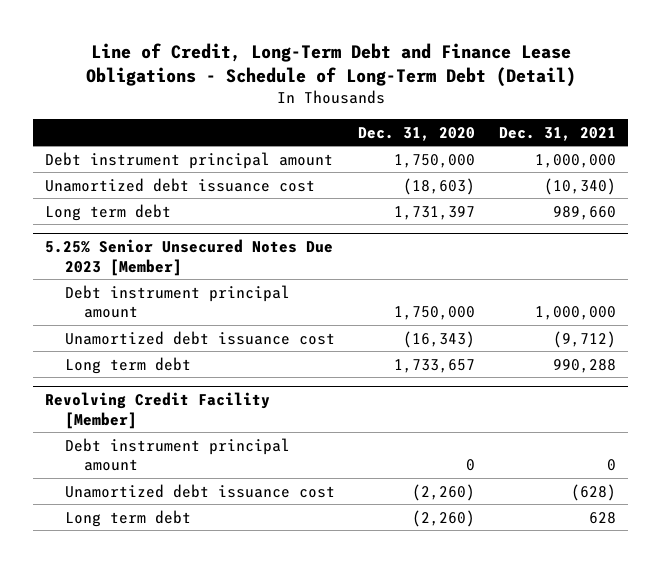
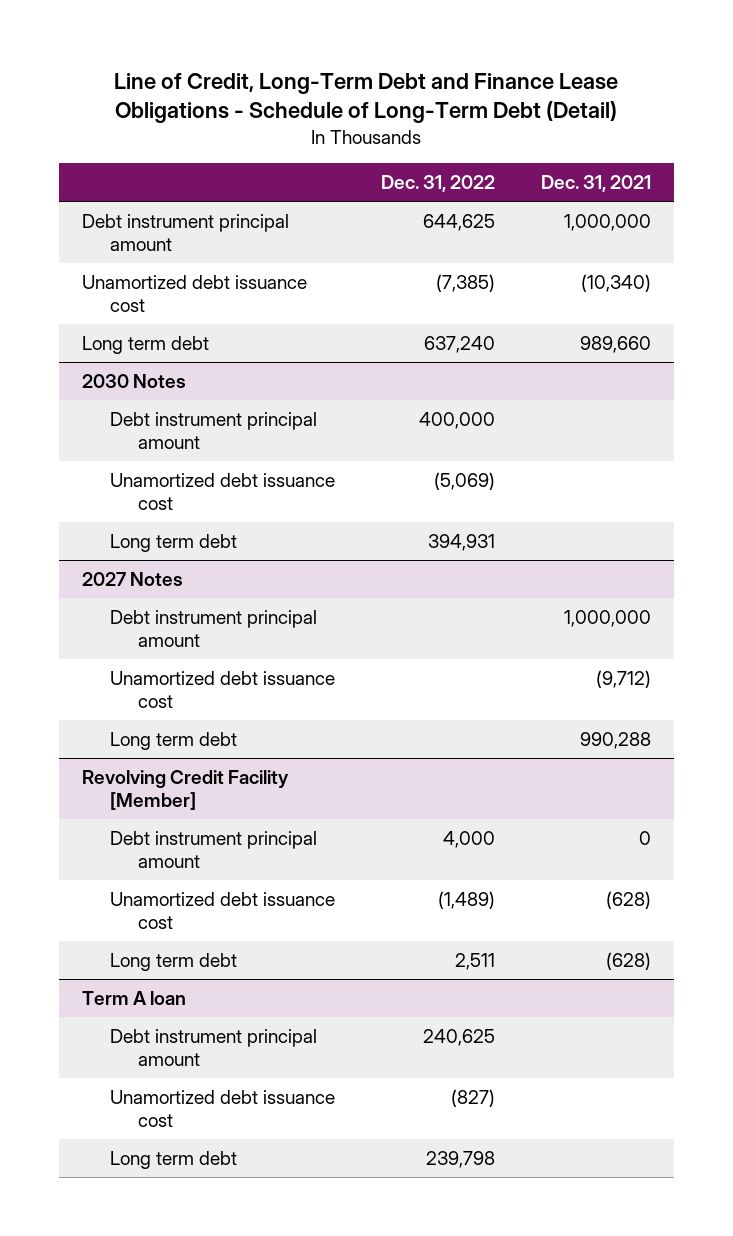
[358,126,476,141] Dec. 31, 2020 -> none
none -> [380,175,495,193] Dec. 31, 2022
[45,239,334,276] 5.25% Senior Unsecured Notes Due 2023 [Member] -> none
none -> [81,374,186,389] 2030 Notes
none -> [109,412,317,450] Debt instrument principal amount
none -> [109,473,335,511] Unamortized debt issuance cost
none -> [109,534,237,553] Long term debt
none -> [81,572,183,587] 2027 Notes
[589,511,617,524] 628 -> [606,952,652,971] (628)
none -> [81,991,186,1006] Term A loan
none -> [109,1029,317,1067] Debt instrument principal amount
none -> [109,1090,335,1128] Unamortized debt issuance cost
none -> [109,1151,237,1170] Long term debt

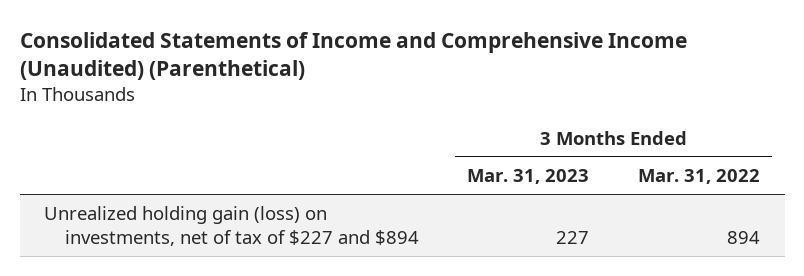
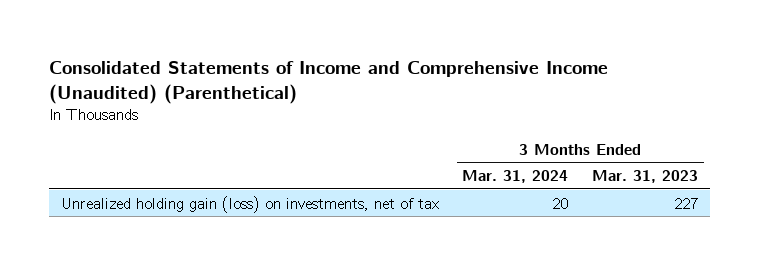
[638,169,761,185] Mar. 31, 2022 -> none
none -> [462,170,569,184] Mar. 31, 2024
[44,206,419,247] Unrealized holding gain (loss) on investments, net of tax of $227 and $894 -> [60,195,439,213] Unrealized holding gain (loss) on investments, net of tax

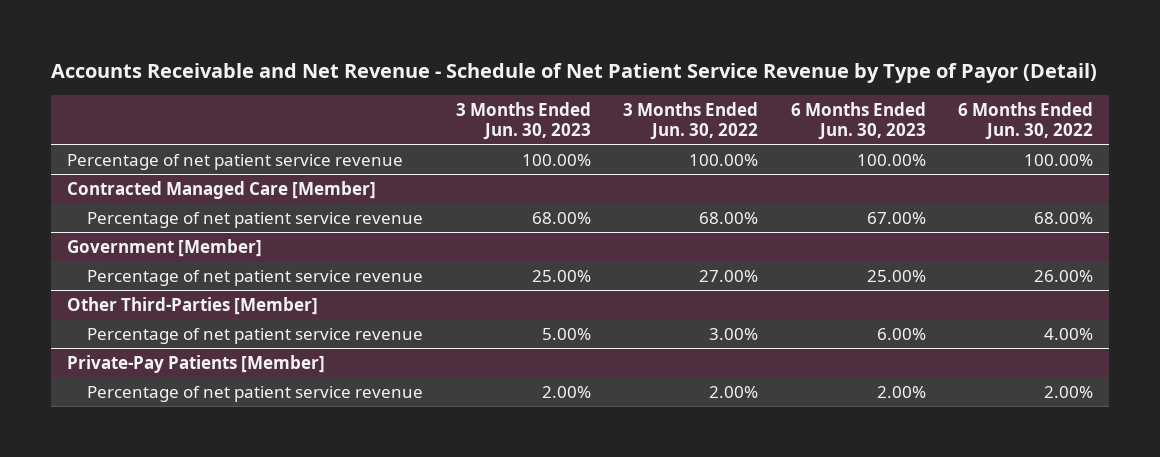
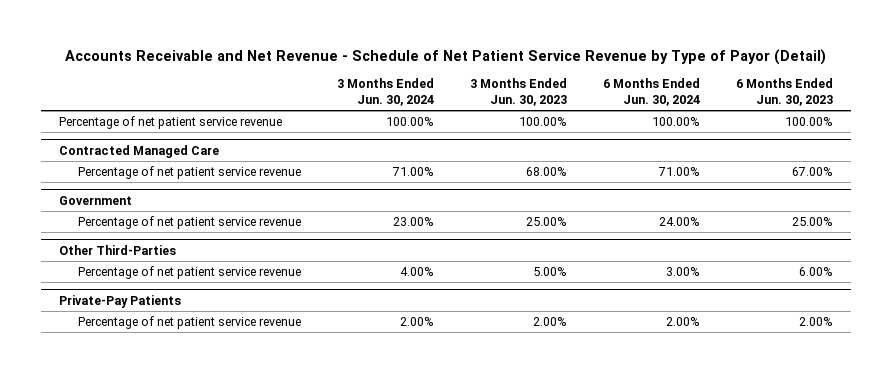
[623,101,759,140] 3 Months Ended Jun. 30, 2022 -> none
[957,101,1093,140] 6 Months Ended Jun. 30, 2022 -> none
none -> [336,78,434,107] 3 Months Ended Jun. 30, 2024
none -> [602,78,700,107] 6 Months Ended Jun. 30, 2024
[67,180,377,199] Contracted Managed Care [Member] -> [59,144,220,158] Contracted Managed Care
[67,238,263,257] Government [Member] -> [59,195,133,205] Government
[67,296,319,315] Other Third-Parties [Member] -> [59,244,177,255] Other Third-Parties
[67,354,326,373] Private-Pay Patients [Member] -> [59,294,182,308] Private-Pay Patients

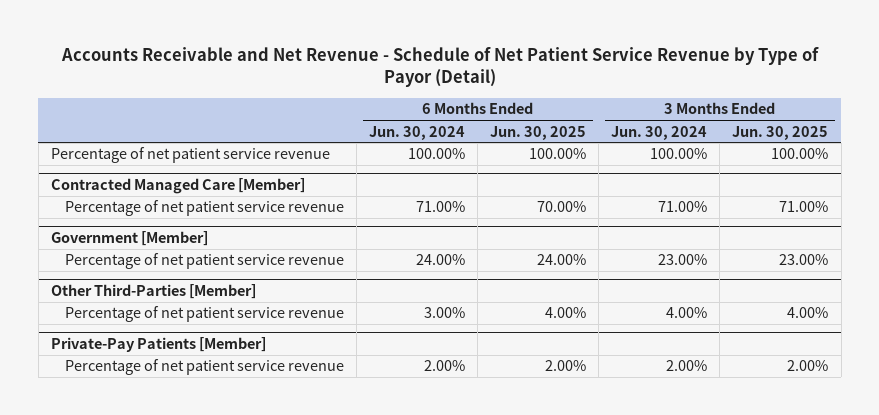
[469,78,567,107] 3 Months Ended Jun. 30, 2023 -> none
[735,78,833,107] 6 Months Ended Jun. 30, 2023 -> none
none -> [490,125,587,140] Jun. 30, 2025
none -> [732,125,829,140] Jun. 30, 2025
[59,144,220,158] Contracted Managed Care -> [50,178,305,195] Contracted Managed Care [Member]
[59,195,133,205] Government -> [50,231,208,247] Government [Member]
[59,244,177,255] Other Third-Parties -> [50,284,256,300] Other Third-Parties [Member]
[59,294,182,308] Private-Pay Patients -> [50,337,266,353] Private-Pay Patients [Member]

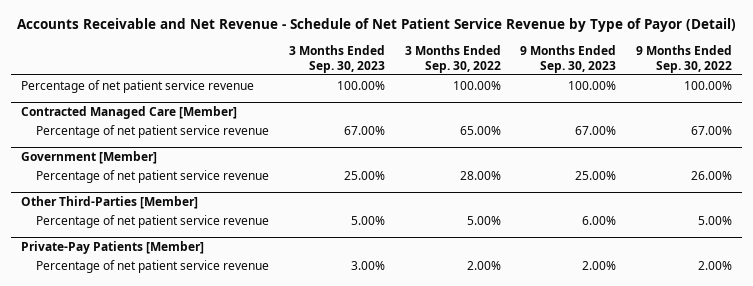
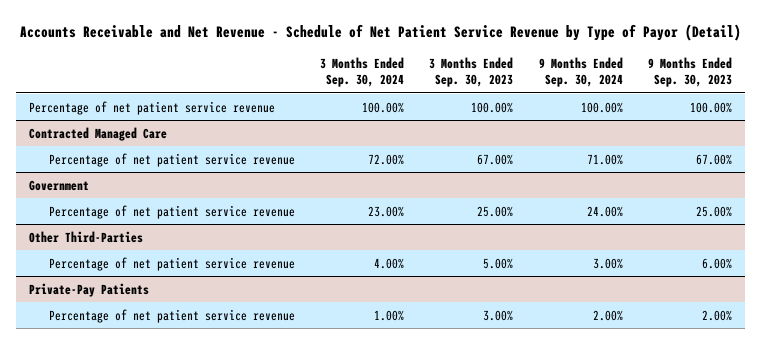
[404,45,501,73] 3 Months Ended Sep. 30, 2022 -> none
[636,45,733,73] 9 Months Ended Sep. 30, 2022 -> none
none -> [320,56,405,88] 3 Months Ended Sep. 30, 2024
none -> [538,56,623,88] 9 Months Ended Sep. 30, 2024
[20,105,237,119] Contracted Managed Care [Member] -> [29,126,168,141] Contracted Managed Care
[20,150,157,164] Government [Member] -> [29,179,90,191] Government
[20,195,198,209] Other Third-Parties [Member] -> [29,230,144,243] Other Third-Parties
[20,240,204,254] Private-Pay Patients [Member] -> [29,282,150,297] Private-Pay Patients

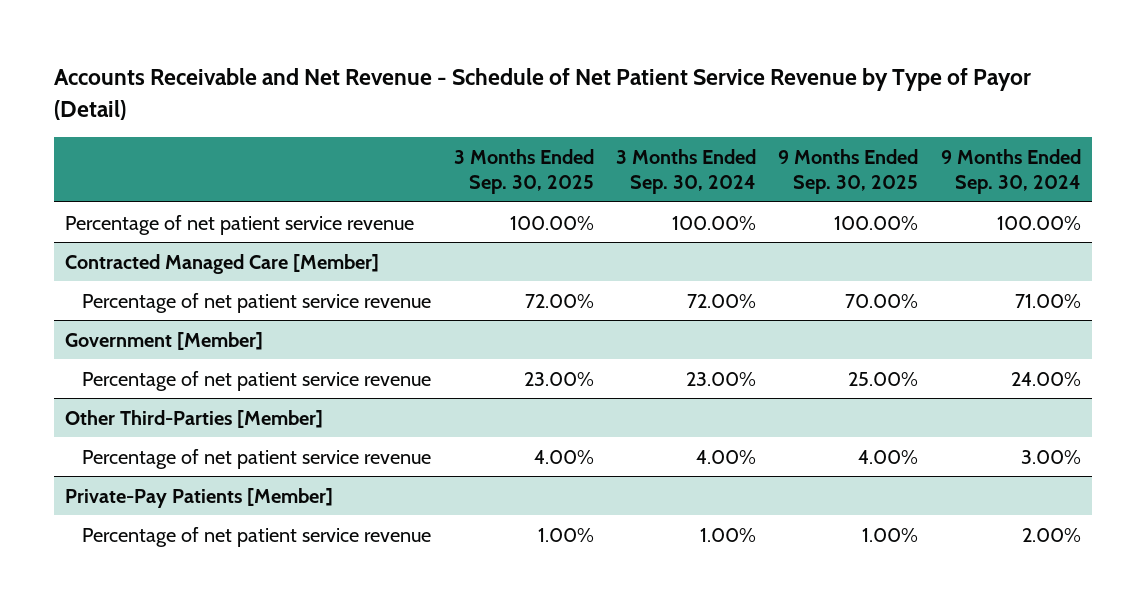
[429,56,514,88] 3 Months Ended Sep. 30, 2023 -> none
[648,56,733,88] 9 Months Ended Sep. 30, 2023 -> none
none -> [453,148,594,194] 3 Months Ended Sep. 30, 2025
none -> [778,148,919,194] 9 Months Ended Sep. 30, 2025
[29,126,168,141] Contracted Managed Care -> [65,253,380,274] Contracted Managed Care [Member]
[29,179,90,191] Government -> [65,331,264,350] Government [Member]
[29,230,144,243] Other Third-Parties -> [65,409,324,428] Other Third-Parties [Member]
[29,282,150,297] Private-Pay Patients -> [65,487,334,508] Private-Pay Patients [Member]

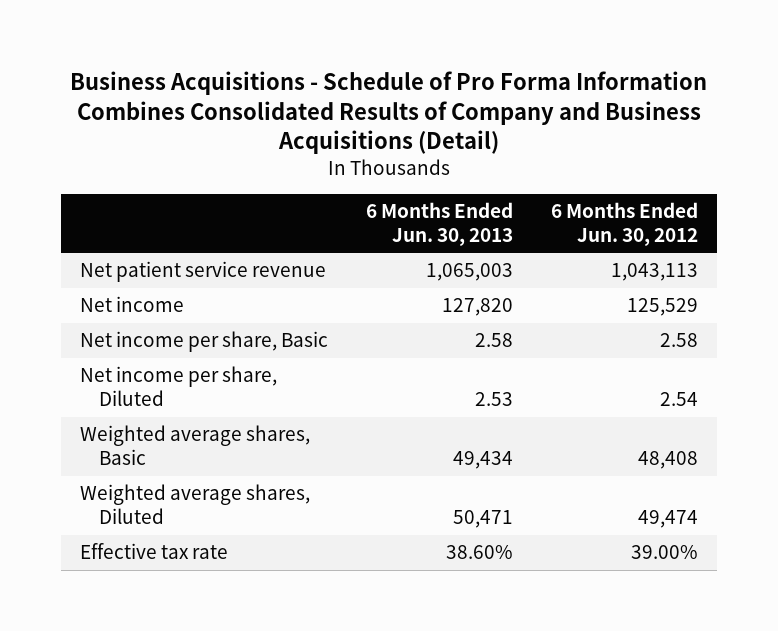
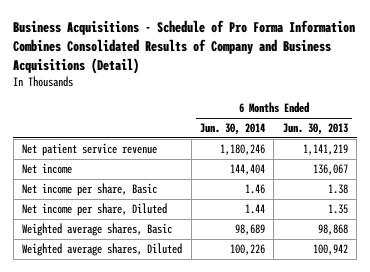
[551,201,699,246] 6 Months Ended Jun. 30, 2012 -> none
none -> [199,123,265,136] Jun. 30, 2014
[80,543,229,560] Effective tax rate -> none
[426,263,514,282] 1,065,003 -> [302,144,348,156] 1,141,219
[442,298,514,317] 127,820 -> [312,164,348,176] 136,067
[475,333,514,348] 2.58 -> [327,184,348,195] 1.38
[475,392,514,407] 2.53 -> [327,204,348,215] 1.35
[453,451,514,470] 49,434 -> [317,224,348,236] 98,868
[453,510,514,529] 50,471 -> [312,244,348,256] 100,942

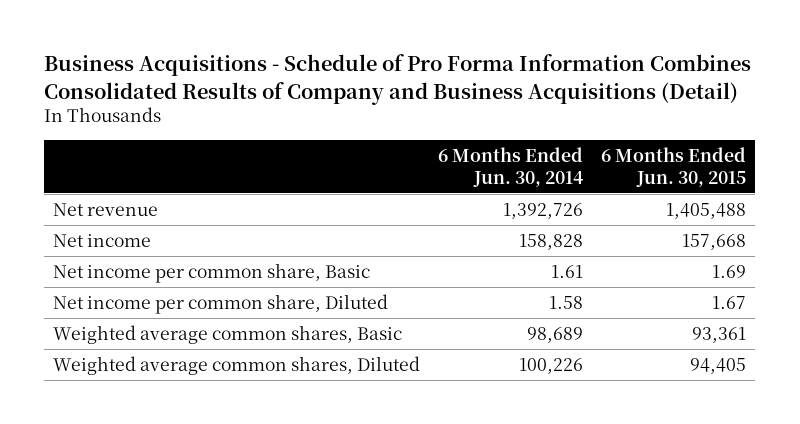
[282,123,348,136] Jun. 30, 2013 -> none
none -> [601,146,747,187] 6 Months Ended Jun. 30, 2015
[22,143,158,157] Net patient service revenue -> [53,202,159,216] Net revenue
[219,144,265,156] 1,180,246 -> [503,202,584,219] 1,392,726
[229,164,265,176] 144,404 -> [519,233,584,250] 158,828
[22,183,158,197] Net income per share, Basic -> [53,262,371,283] Net income per common share, Basic
[244,184,265,195] 1.46 -> [551,264,584,278] 1.61
[22,203,168,217] Net income per share, Diluted -> [53,293,389,314] Net income per common share, Diluted
[244,204,265,215] 1.44 -> [549,295,584,309] 1.58
[22,223,173,237] Weighted average shares, Basic -> [53,324,403,344] Weighted average common shares, Basic
[22,243,183,257] Weighted average shares, Diluted -> [53,355,421,375] Weighted average common shares, Diluted

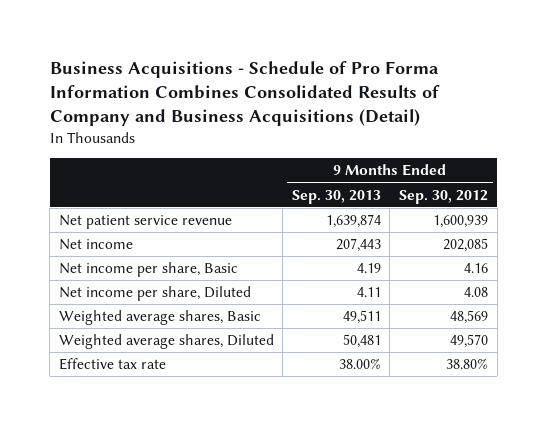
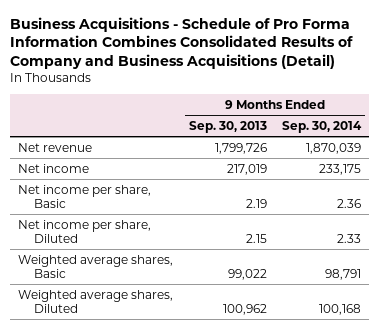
[399,189,489,204] Sep. 30, 2012 -> none
none -> [282,120,363,133] Sep. 30, 2014
[58,358,166,371] Effective tax rate -> none
[58,215,232,230] Net patient service revenue -> [17,142,92,152] Net revenue
[325,214,381,229] 1,639,874 -> [214,142,267,154] 1,799,726
[335,238,381,253] 207,443 -> [226,163,267,175] 217,019
[356,263,381,274] 4.19 -> [245,198,267,208] 2.19
[356,287,381,298] 4.11 -> [245,233,267,243] 2.15
[342,310,381,325] 49,511 -> [227,268,267,280] 99,022
[342,334,381,349] 50,481 -> [222,303,267,315] 100,962

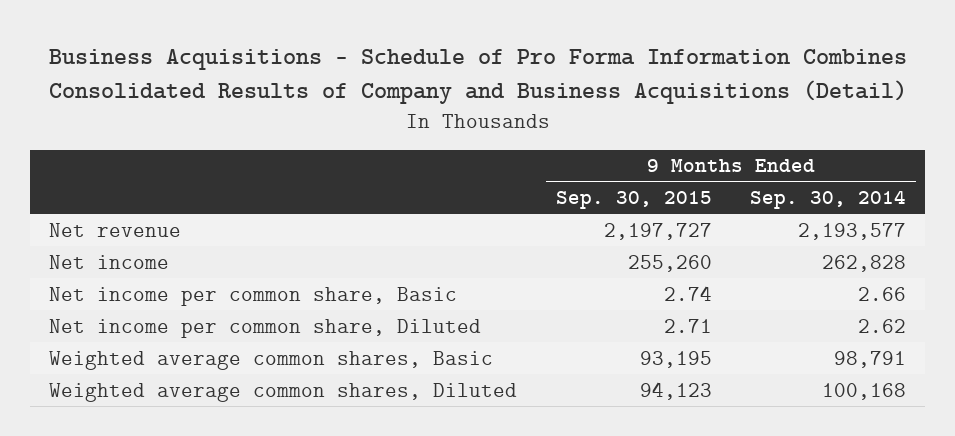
[188,120,267,133] Sep. 30, 2013 -> none
none -> [555,190,712,209] Sep. 30, 2015
[306,142,362,154] 1,870,039 -> [797,222,906,240] 2,193,577
[319,163,362,175] 233,175 -> [821,254,906,272] 262,828
[17,184,151,208] Net income per share, Basic -> [49,286,458,306] Net income per common share, Basic
[337,198,362,208] 2.36 -> [857,286,906,301] 2.66
[17,219,151,243] Net income per share, Diluted -> [49,318,482,338] Net income per common share, Diluted
[337,233,362,243] 2.33 -> [857,318,906,333] 2.62
[17,254,173,278] Weighted average shares, Basic -> [49,350,494,370] Weighted average common shares, Basic
[17,289,173,313] Weighted average shares, Diluted -> [49,382,518,402] Weighted average common shares, Diluted

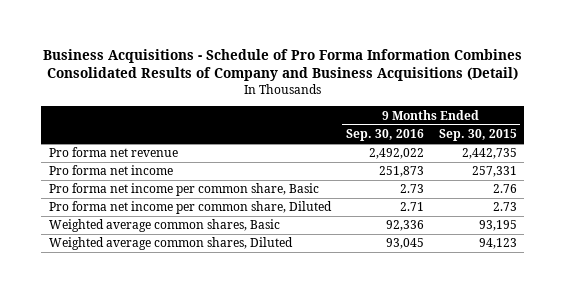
[749,189,906,209] Sep. 30, 2014 -> none
none -> [345,129,424,142] Sep. 30, 2016
[49,222,182,237] Net revenue -> [48,147,178,158] Pro forma net revenue
[603,222,712,240] 2,197,727 -> [461,148,517,160] 2,442,735
[49,254,170,269] Net income -> [48,165,173,176] Pro forma net income
[627,254,712,272] 255,260 -> [471,166,517,178] 257,331
[49,286,458,306] Net income per common share, Basic -> [48,183,319,197] Pro forma net income per common share, Basic
[663,285,712,301] 2.74 -> [492,184,517,194] 2.76
[49,318,482,338] Net income per common share, Diluted -> [48,201,332,215] Pro forma net income per common share, Diluted
[663,318,712,333] 2.71 -> [492,202,517,212] 2.73

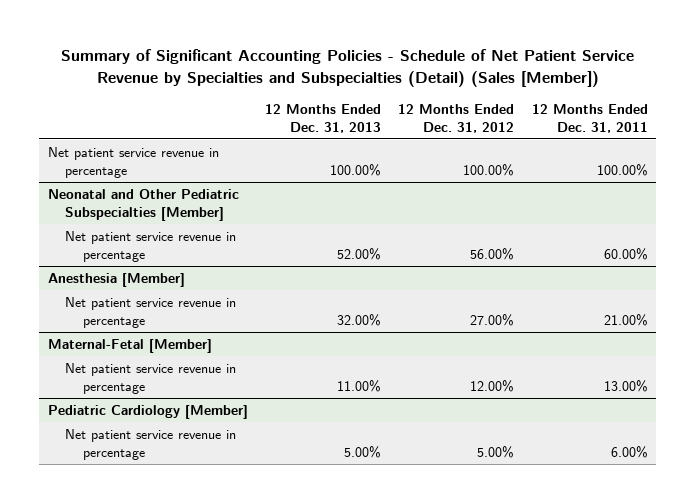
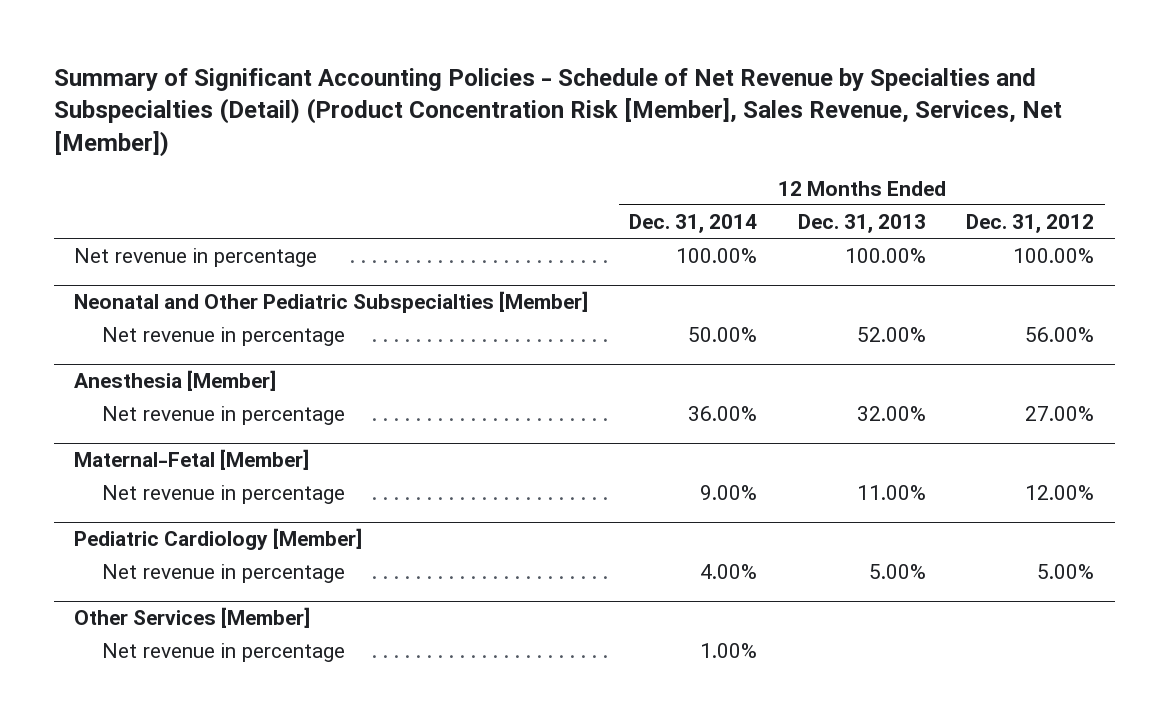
[60,49,634,87] Summary of Significant Accounting Policies - Schedule of Net Patient Service Revenue by Specialties and Subspecialties (Detail) (Sales [Member]) -> [53,68,1062,157] Summary of Significant Accounting Policies - Schedule of Net Revenue by Specialties and Subspecialties (Detail) (Product Concentration Risk [Member], Sales Revenue, Services, Net [Member])
[531,103,648,133] 12 Months Ended Dec. 31, 2011 -> none
none -> [628,213,757,233] Dec. 31, 2014
[48,146,220,178] Net patient service revenue in percentage -> [74,247,318,267] Net revenue in percentage
[65,230,237,262] Net patient service revenue in percentage -> [101,326,345,346] Net revenue in percentage
[65,296,237,328] Net patient service revenue in percentage -> [101,405,345,425] Net revenue in percentage
[65,362,237,394] Net patient service revenue in percentage -> [101,484,345,504] Net revenue in percentage
[65,428,237,460] Net patient service revenue in percentage -> [101,563,345,583] Net revenue in percentage
none -> [74,607,311,629] Other Services [Member]
none -> [101,642,345,662] Net revenue in percentage

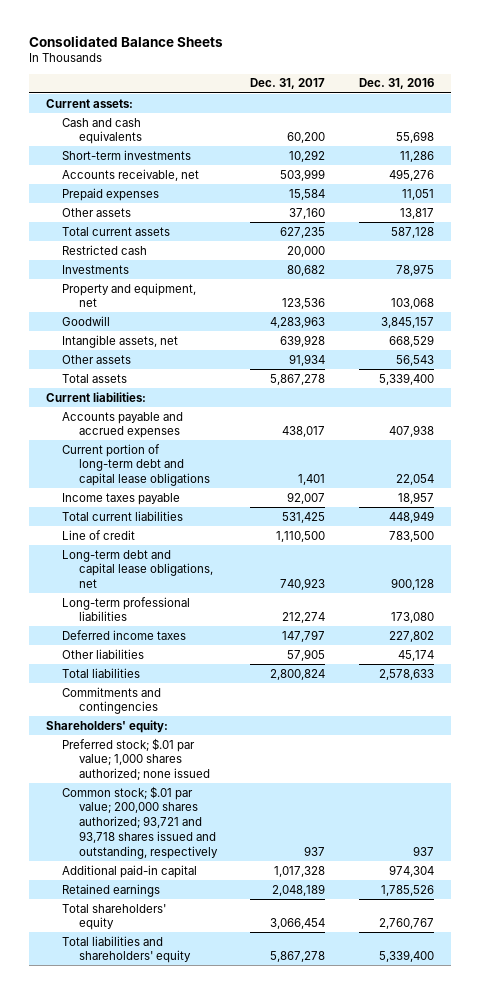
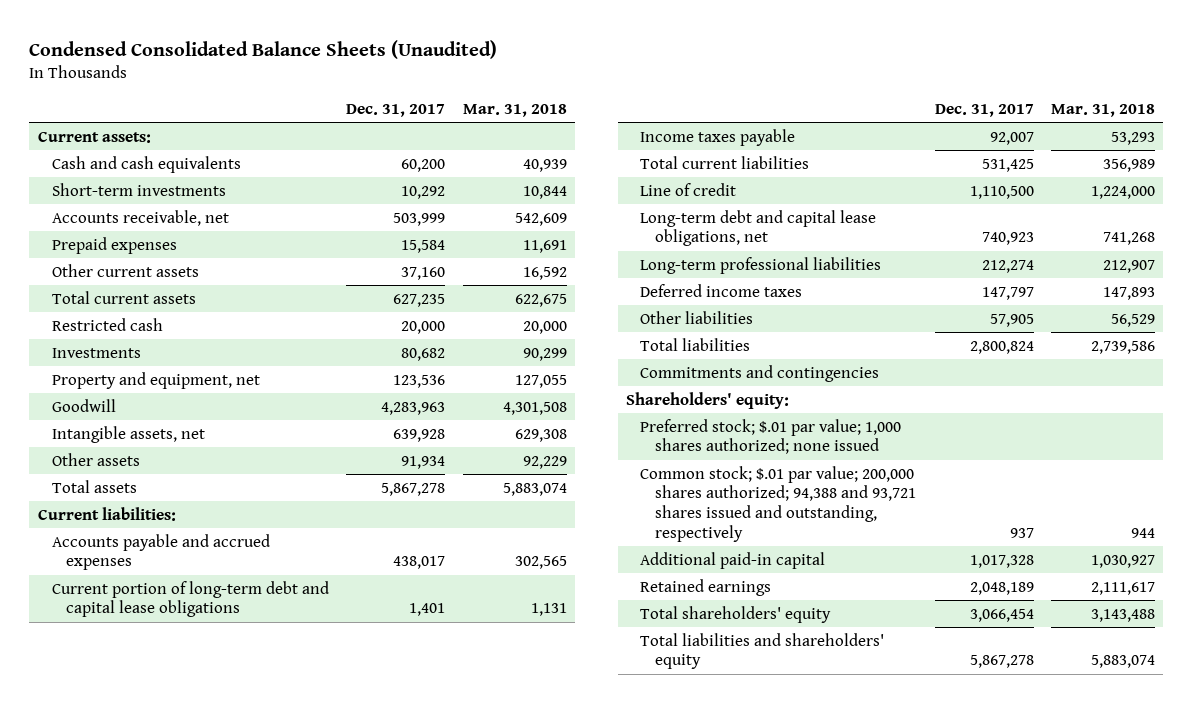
[28,35,223,47] Consolidated Balance Sheets -> [29,39,498,59] Condensed Consolidated Balance Sheets (Unaudited)
[359,78,435,90] Dec. 31, 2016 -> none
none -> [462,104,567,118] Mar. 31, 2018
[62,207,132,217] Other assets -> [52,263,200,277] Other current assets
[62,785,218,860] Common stock; $.01 par value; 200,000 shares authorized; 93,721 and 93,718 shares issued and outstanding, respectively -> [640,465,916,542] Common stock; $.01 par value; 200,000 shares authorized; 94,388 and 93,721 shares issued and outstanding, respectively

